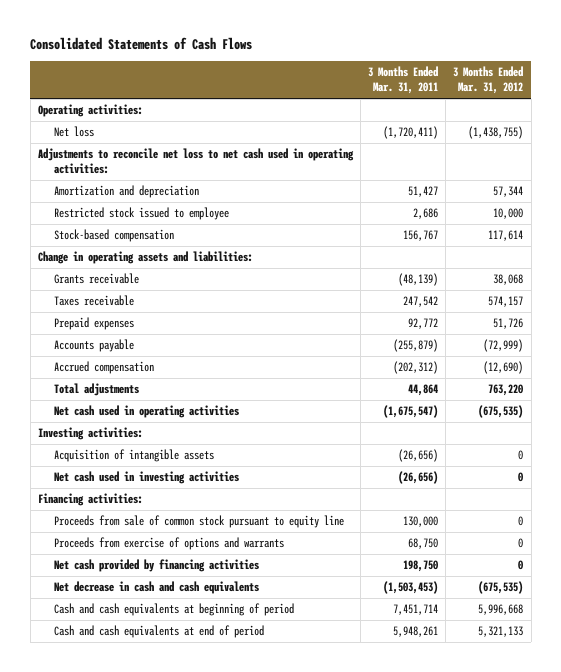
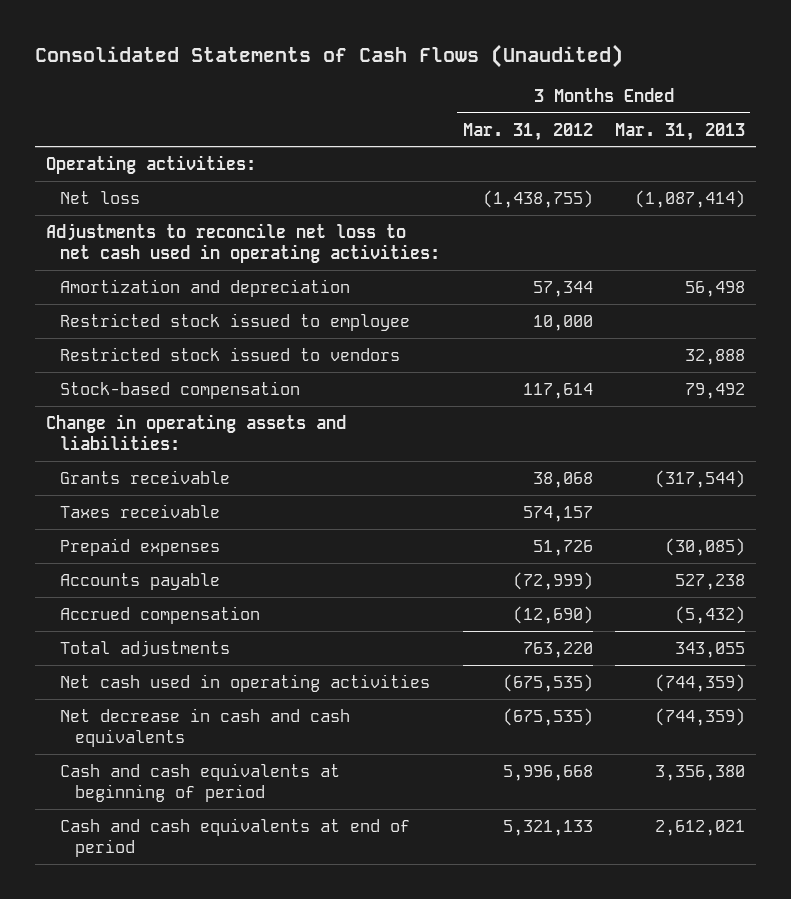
[30,37,253,51] Consolidated Statements of Cash Flows -> [34,43,623,68] Consolidated Statements of Cash Flows (Unaudited)
[368,66,439,95] 3 Months Ended Mar. 31, 2011 -> none
none -> [614,122,745,141] Mar. 31, 2013
none -> [60,346,401,361] Restricted stock issued to vendors
[38,427,144,441] Investing activities: -> none
[54,449,215,463] Acquisition of intangible assets -> none
[54,471,240,485] Net cash used in investing activities -> none
[38,493,144,507] Financing activities: -> none
[54,515,345,529] Proceeds from sale of common stock pursuant to equity line -> none
[54,537,285,551] Proceeds from exercise of options and warrants -> none
[54,559,260,573] Net cash provided by financing activities -> none

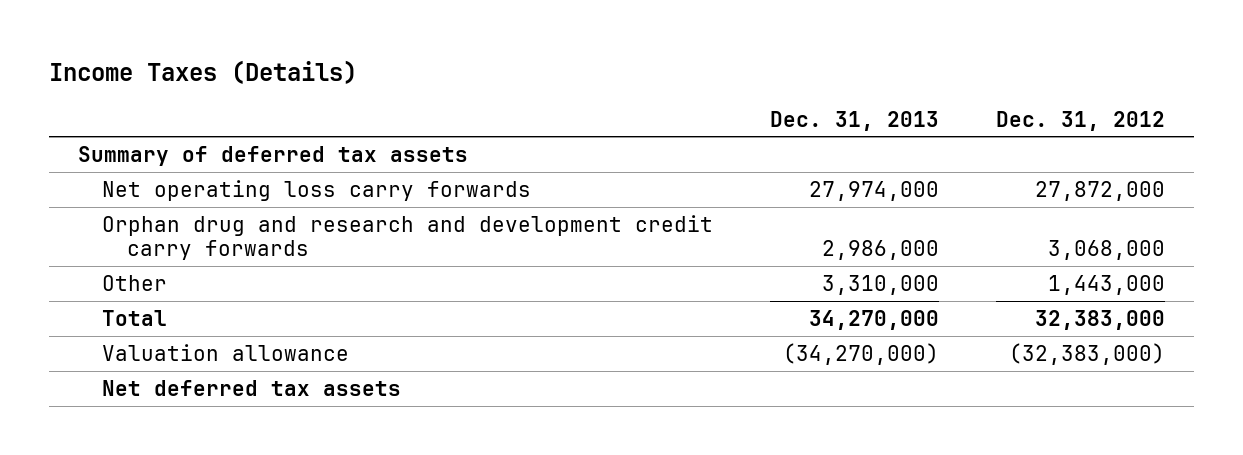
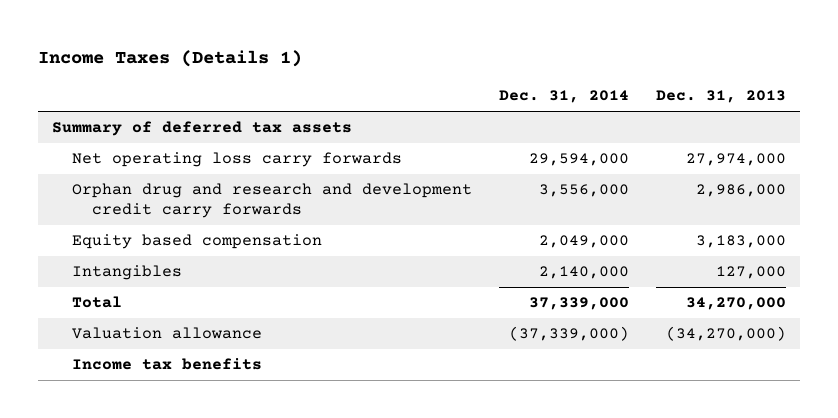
[49,60,358,85] Income Taxes (Details) -> [37,50,302,68] Income Taxes (Details 1)
[996,110,1166,131] Dec. 31, 2012 -> none
none -> [499,90,630,104] Dec. 31, 2014
[102,274,168,291] Other -> none
none -> [71,234,322,250] Equity based compensation
none -> [71,265,182,281] Intangibles
[102,379,402,396] Net deferred tax assets -> [71,358,262,371] Income tax benefits

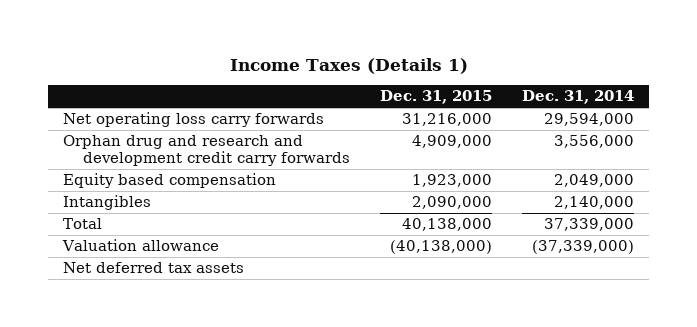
[656,90,787,104] Dec. 31, 2013 -> none
none -> [380,90,493,105] Dec. 31, 2015
[51,121,352,137] Summary of deferred tax assets -> none
[71,358,262,371] Income tax benefits -> [63,262,245,274] Net deferred tax assets

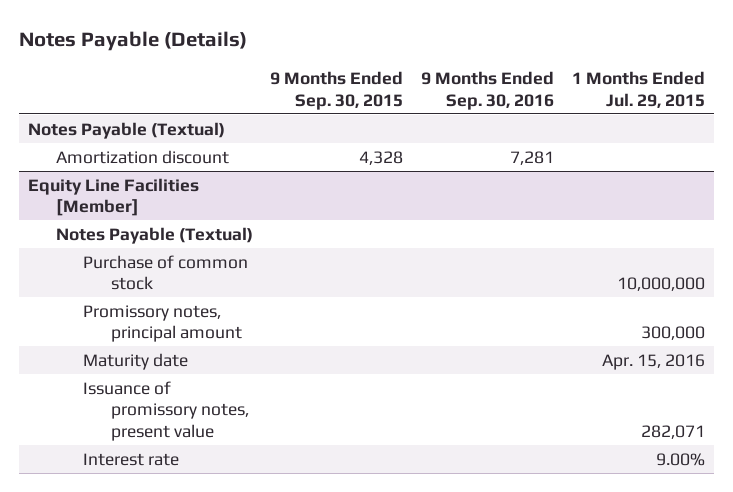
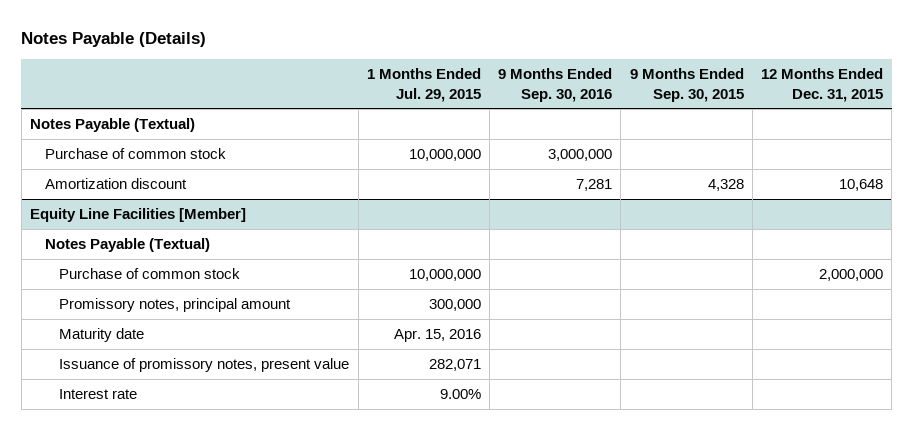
none -> [761,68,884,102] 12 Months Ended Dec. 31, 2015
none -> [44,147,226,159] Purchase of common stock

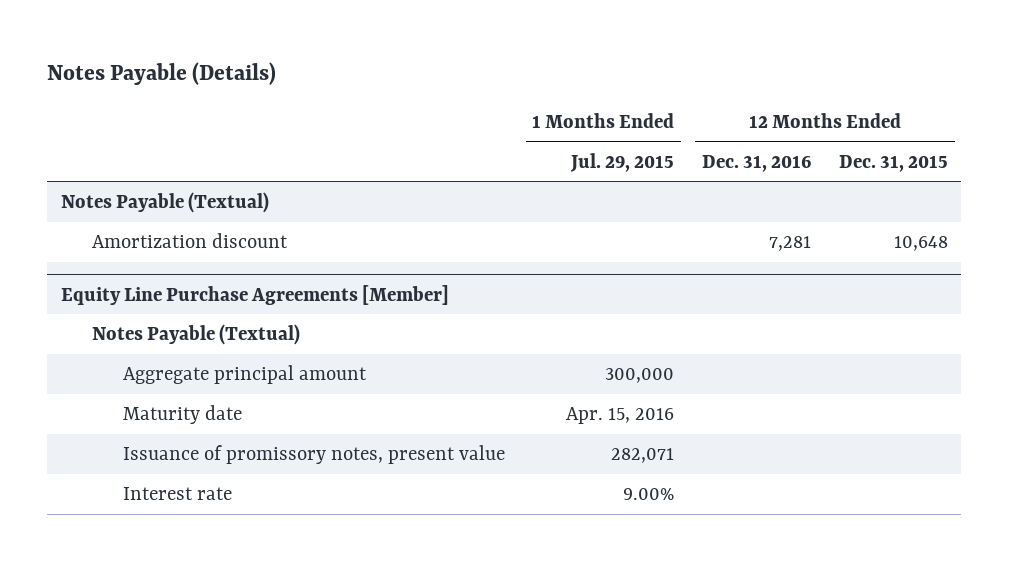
[498,68,613,102] 9 Months Ended Sep. 30, 2016 -> none
[629,68,744,102] 9 Months Ended Sep. 30, 2015 -> none
none -> [702,154,812,172] Dec. 31, 2016
[44,147,226,159] Purchase of common stock -> none
[29,207,246,222] Equity Line Facilities [Member] -> [61,284,450,305] Equity Line Purchase Agreements [Member]
[59,267,241,279] Purchase of common stock -> none
[59,297,292,312] Promissory notes, principal amount -> [122,364,367,384] Aggregate principal amount

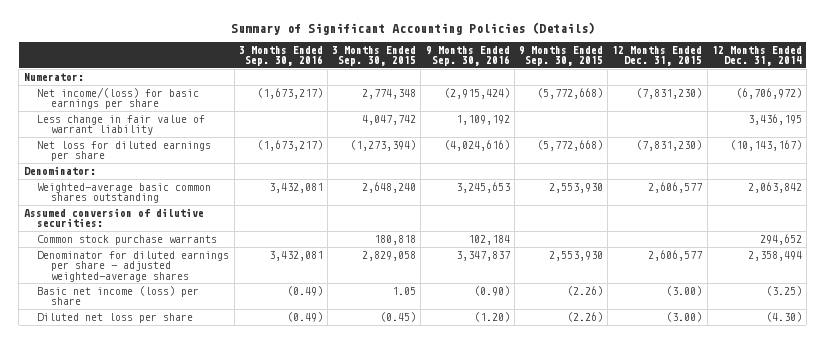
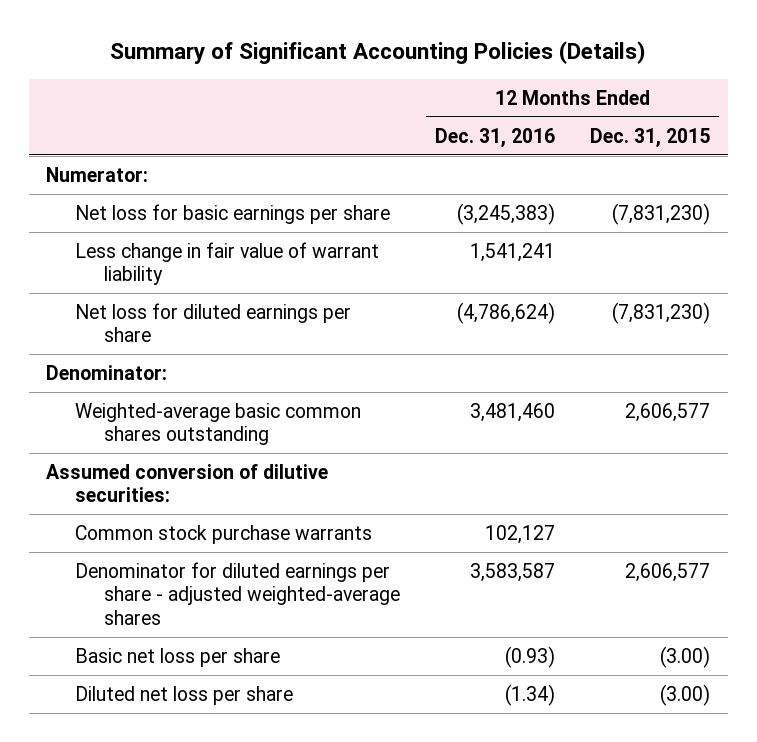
[238,45,323,67] 3 Months Ended Sep. 30, 2016 -> none
[332,45,417,67] 3 Months Ended Sep. 30, 2015 -> none
[425,45,510,67] 9 Months Ended Sep. 30, 2016 -> none
[518,45,603,67] 9 Months Ended Sep. 30, 2015 -> none
[711,45,802,67] 12 Months Ended Dec. 31, 2014 -> none
none -> [435,127,556,148] Dec. 31, 2016
[37,87,200,110] Net income/(loss) for basic earnings per share -> [75,203,391,224] Net loss for basic earnings per share
[37,286,200,306] Basic net income (loss) per share -> [75,647,281,667] Basic net loss per share

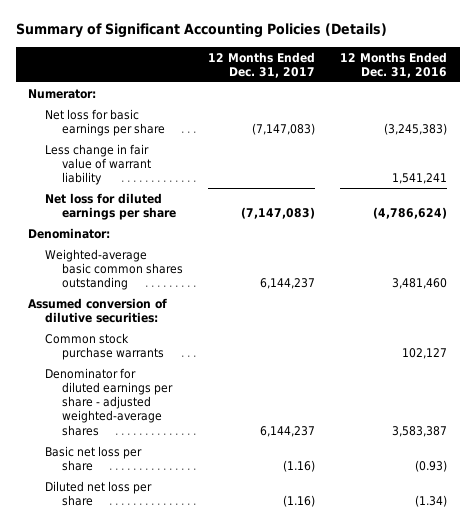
[590,127,711,148] Dec. 31, 2015 -> none
none -> [208,51,316,78] 12 Months Ended Dec. 31, 2017
[470,562,556,582] 3,583,587 -> [392,425,448,437] 3,583,387

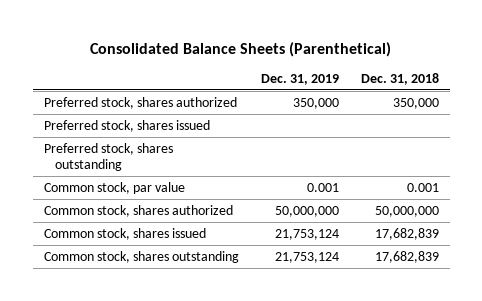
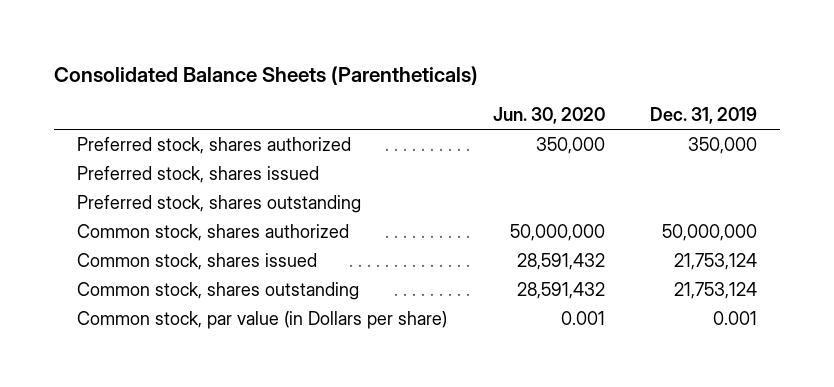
[90,41,392,57] Consolidated Balance Sheets (Parenthetical) -> [54,66,479,86] Consolidated Balance Sheets (Parentheticals)
[360,73,439,86] Dec. 31, 2018 -> none
none -> [492,107,605,125] Jun. 30, 2020
[43,181,185,194] Common stock, par value -> none
none -> [77,311,448,330] Common stock, par value (in Dollars per share)

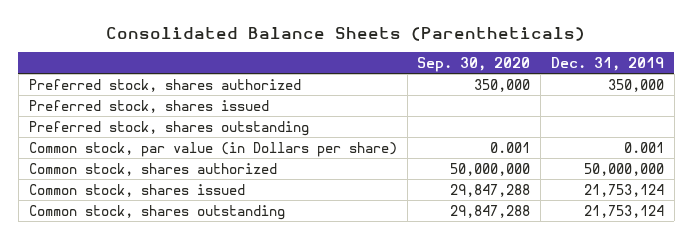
[492,107,605,125] Jun. 30, 2020 -> none
none -> [417,57,531,73] Sep. 30, 2020
[77,311,448,330] Common stock, par value (in Dollars per share) -> [28,141,397,157] Common stock, par value (in Dollars per share)

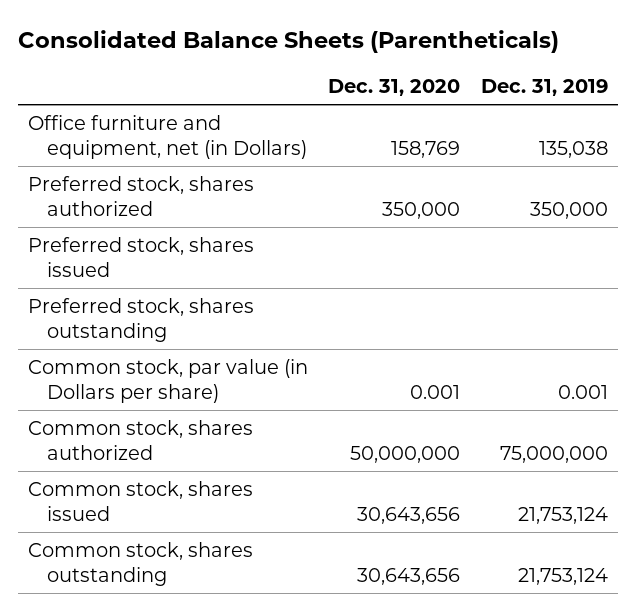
[417,57,531,73] Sep. 30, 2020 -> none
none -> [328,78,461,96] Dec. 31, 2020
none -> [27,115,307,159] Office furniture and equipment, net (in Dollars)
[583,162,664,176] 50,000,000 -> [499,445,608,463] 75,000,000

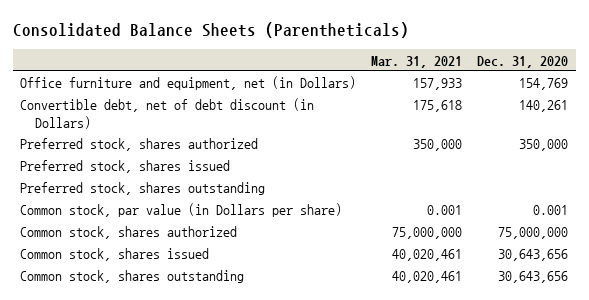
[480,78,608,96] Dec. 31, 2019 -> none
none -> [371,55,463,68] Mar. 31, 2021
[391,140,461,158] 158,769 -> [519,78,569,91] 154,769
none -> [20,98,315,129] Convertible debt, net of debt discount (in Dollars)
[350,445,461,463] 50,000,000 -> [498,227,569,240] 75,000,000

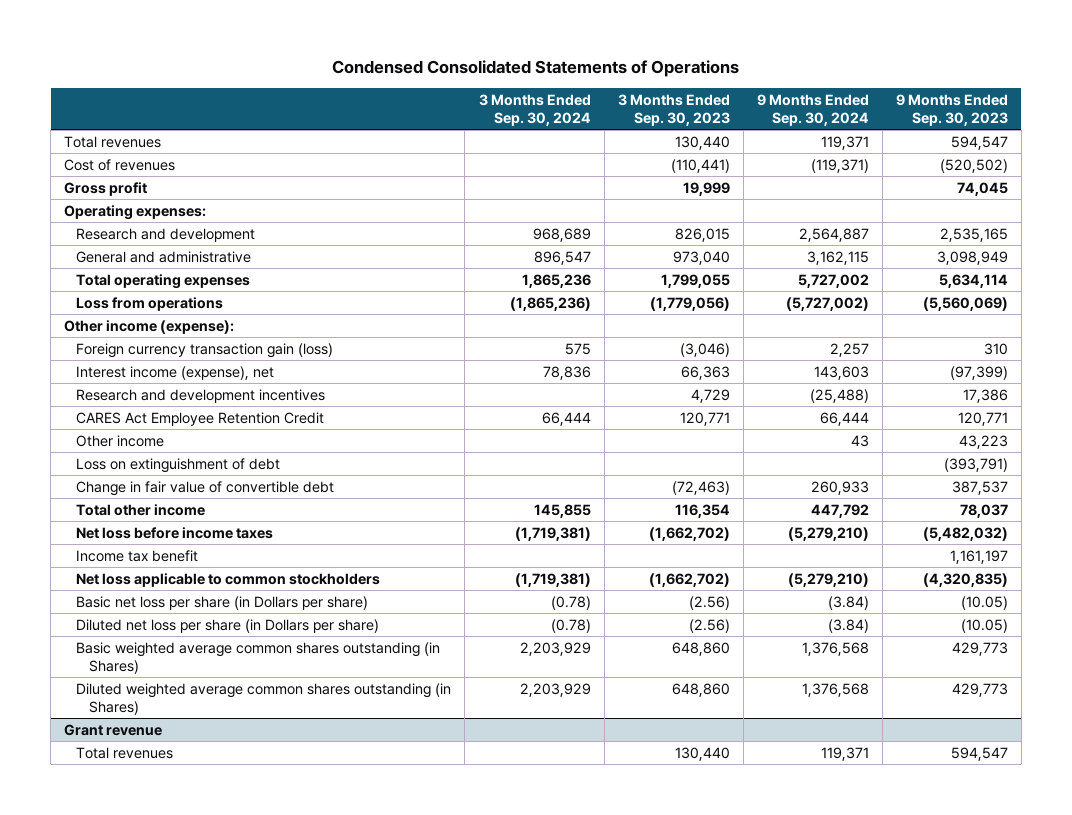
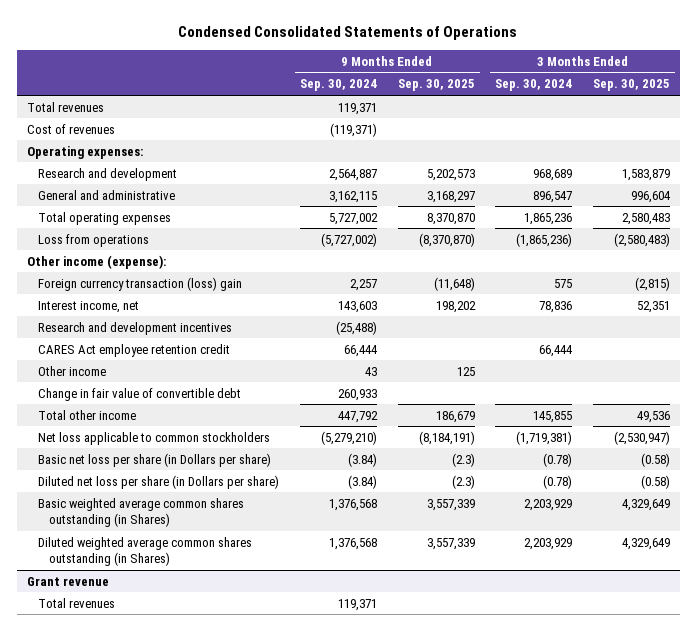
[617,93,730,127] 3 Months Ended Sep. 30, 2023 -> none
[895,93,1008,127] 9 Months Ended Sep. 30, 2023 -> none
none -> [397,79,475,92] Sep. 30, 2025
none -> [592,79,670,92] Sep. 30, 2025
[64,181,148,196] Gross profit -> none
[76,342,334,358] Foreign currency transaction gain (loss) -> [38,276,243,291] Foreign currency transaction (loss) gain
[76,365,275,380] Interest income (expense), net -> [38,300,140,313] Interest income, net
[76,411,325,426] CARES Act Employee Retention Credit -> [38,343,231,357] CARES Act employee retention credit
[76,457,281,473] Loss on extinguishment of debt -> none
[76,526,274,539] Net loss before income taxes -> none
[76,549,199,562] Income tax benefit -> none

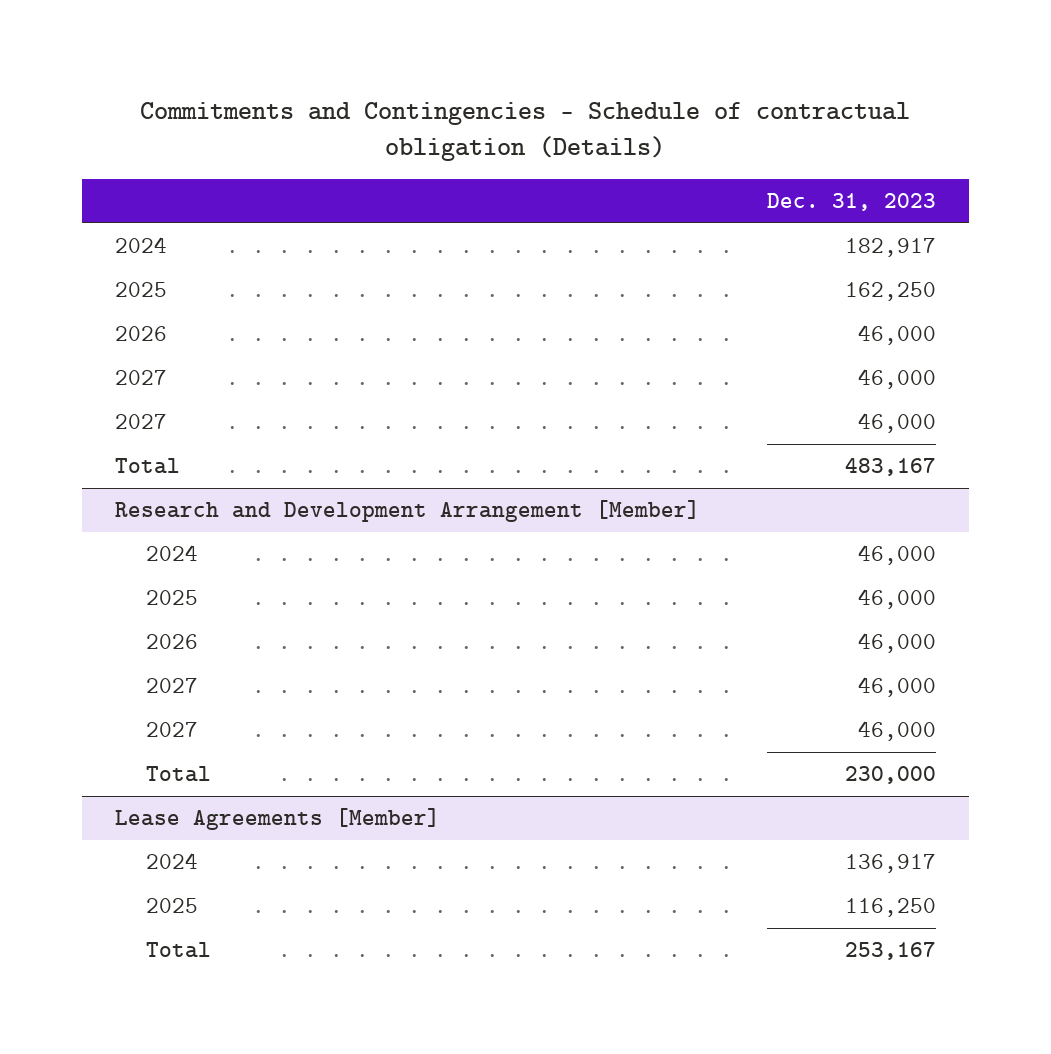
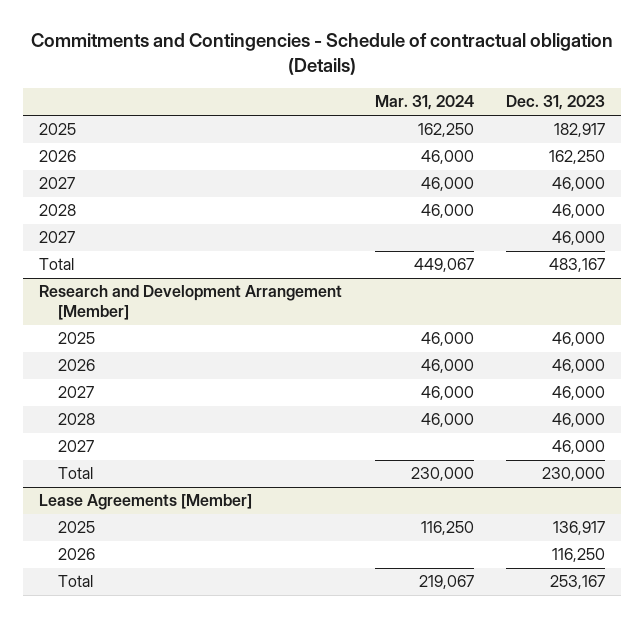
none -> [374,95,474,111] Mar. 31, 2024
[115,326,168,342] 2026 -> none
[115,237,168,254] 2024 -> [39,123,77,136] 2025
[115,282,168,298] 2025 -> [39,150,77,163] 2026
none -> [39,204,77,217] 2028
[145,545,198,562] 2024 -> none
none -> [58,413,96,426] 2028
[145,853,198,870] 2024 -> [58,521,96,534] 2025
[145,898,198,914] 2025 -> [58,548,96,561] 2026

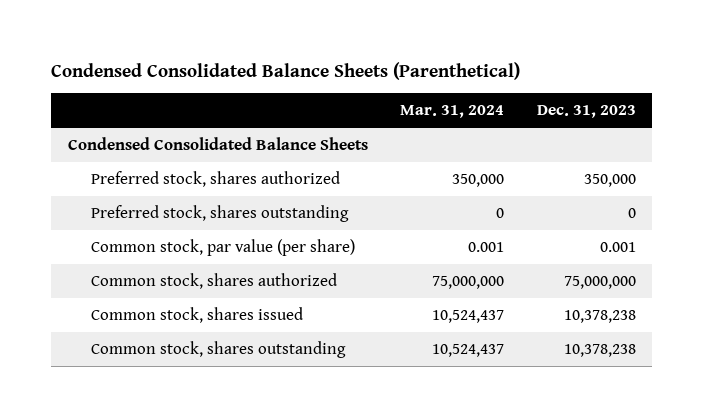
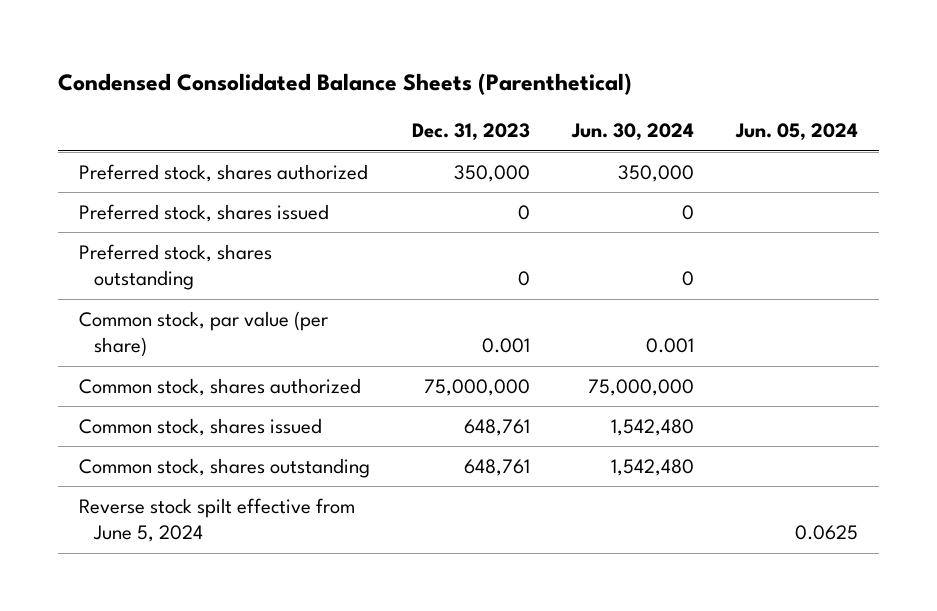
[400,105,505,119] Mar. 31, 2024 -> none
none -> [571,123,695,142] Jun. 30, 2024
none -> [734,123,858,142] Jun. 05, 2024
[67,137,368,151] Condensed Consolidated Balance Sheets -> none
none -> [79,203,330,222] Preferred stock, shares issued
[564,310,637,324] 10,378,238 -> [464,418,531,436] 648,761
[564,344,637,358] 10,378,238 -> [464,458,531,476] 648,761
none -> [79,497,356,543] Reverse stock spilt effective from June 5, 2024

